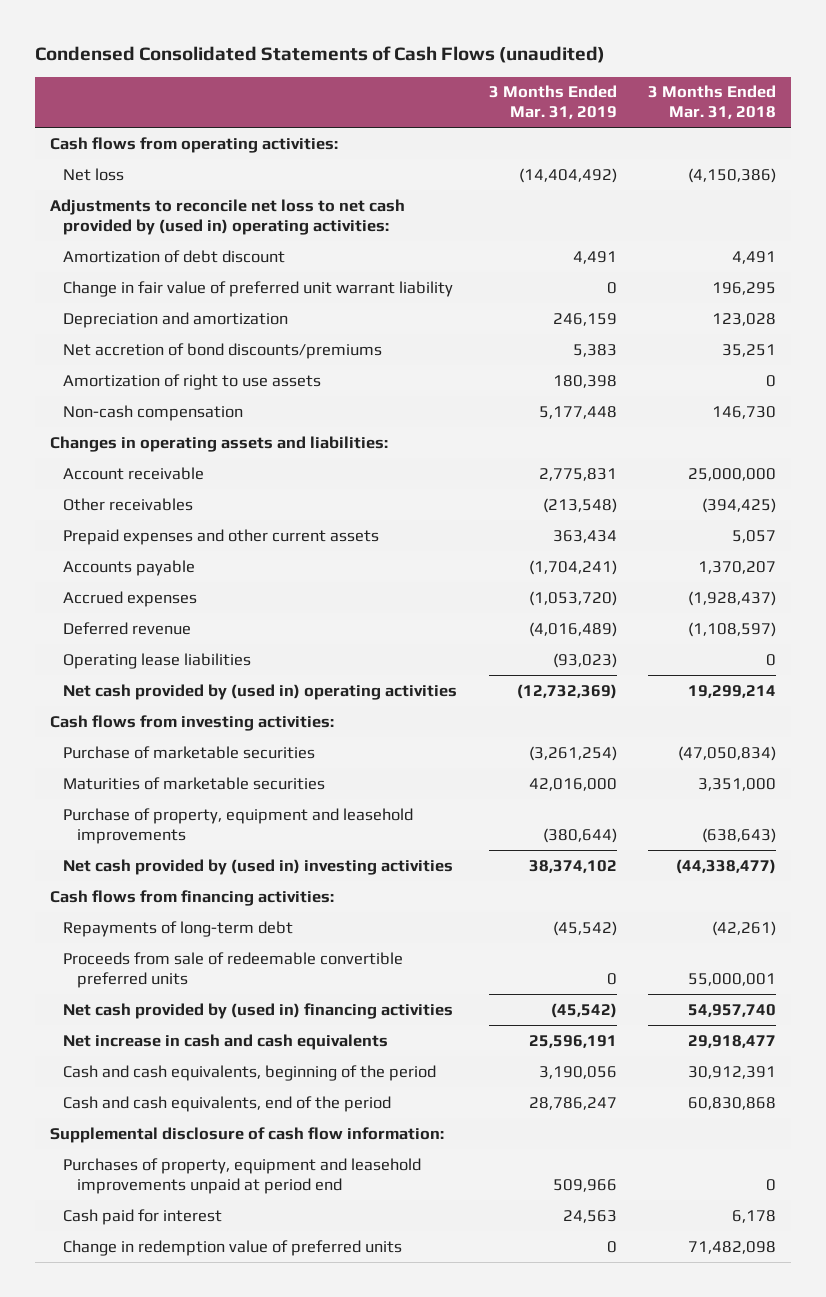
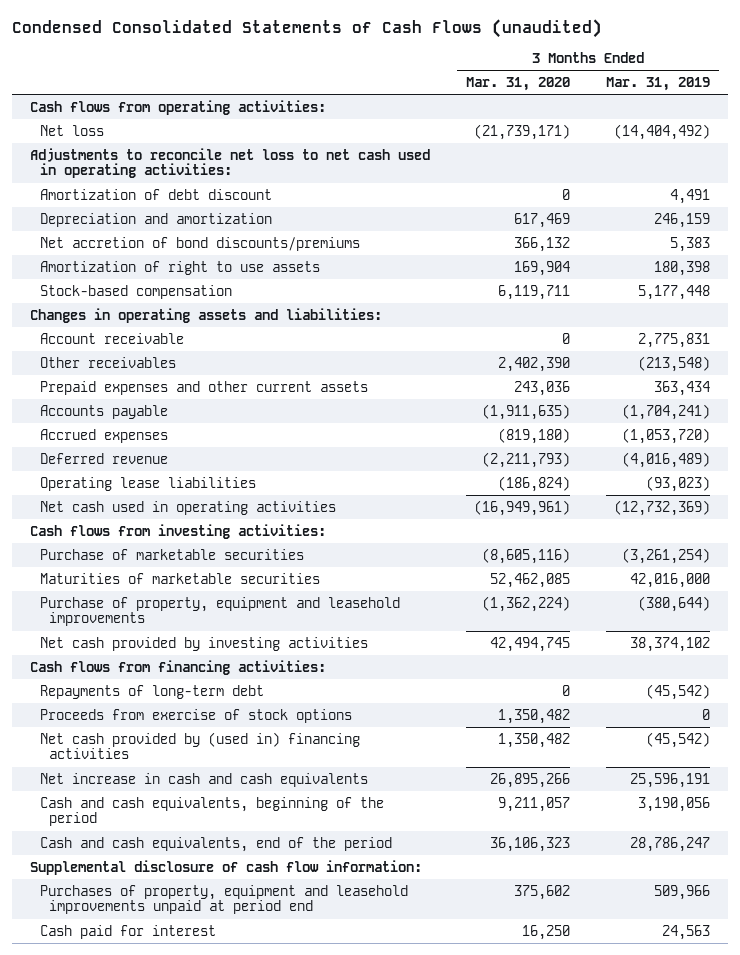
[647,85,776,120] 3 Months Ended Mar. 31, 2018 -> none
none -> [466,77,571,92] Mar. 31, 2020
[50,198,406,235] Adjustments to reconcile net loss to net cash provided by (used in) operating activities: -> [29,147,430,179] Adjustments to reconcile net loss to net cash used in operating activities:
[63,280,454,297] Change in fair value of preferred unit warrant liability -> none
[63,404,244,421] Non-cash compensation -> [39,284,232,299] Stock-based compensation
[63,683,458,700] Net cash provided by (used in) operating activities -> [39,500,336,515] Net cash used in operating activities
[63,858,454,875] Net cash provided by (used in) investing activities -> [39,636,368,651] Net cash provided by investing activities
[63,951,404,988] Proceeds from sale of redeemable convertible preferred units -> none
none -> [39,708,352,723] Proceeds from exercise of stock options
[63,1239,403,1256] Change in redemption value of preferred units -> none

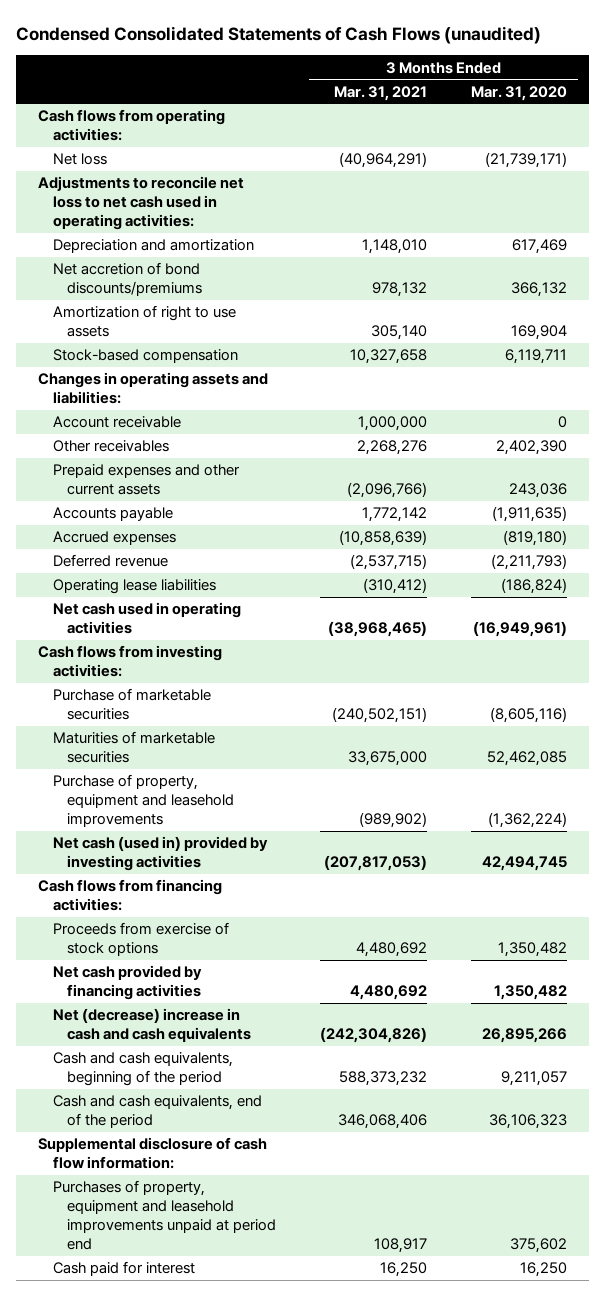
[606,77,711,92] Mar. 31, 2019 -> none
none -> [334,85,428,101] Mar. 31, 2021
[39,188,272,200] Amortization of debt discount -> none
[39,636,368,651] Net cash provided by investing activities -> [52,836,268,872] Net cash (used in) provided by investing activities
[39,684,264,699] Repayments of long-term debt -> none
[39,731,360,760] Net cash provided by (used in) financing activities -> [52,965,202,1001] Net cash provided by financing activities
[39,772,368,787] Net increase in cash and cash equivalents -> [52,1008,252,1043] Net (decrease) increase in cash and cash equivalents

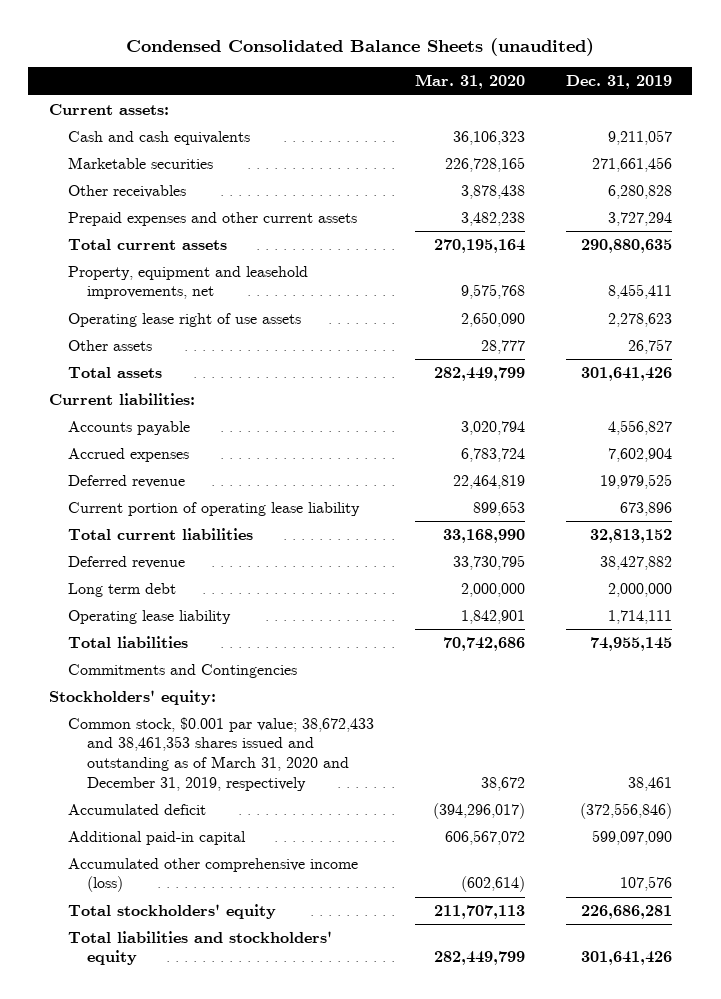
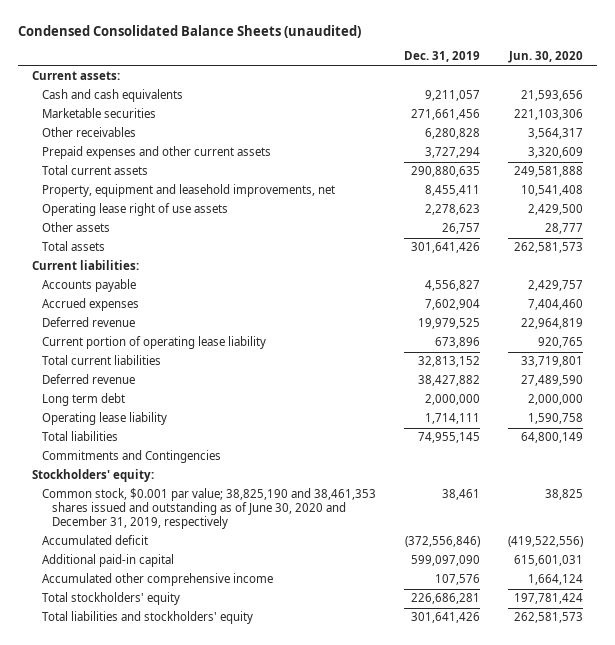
[415,74,526,90] Mar. 31, 2020 -> none
none -> [507,51,583,64] Jun. 30, 2020
[68,716,375,791] Common stock, $0.001 par value; 38,672,433 and 38,461,353 shares issued and outstanding as of March 31, 2020 and December 31, 2019, respectively -> [41,488,376,530] Common stock, $0.001 par value; 38,825,190 and 38,461,353 shares issued and outstanding as of June 30, 2020 and December 31, 2019, respectively
[68,857,359,893] Accumulated other comprehensive income (loss) -> [41,573,273,587] Accumulated other comprehensive income

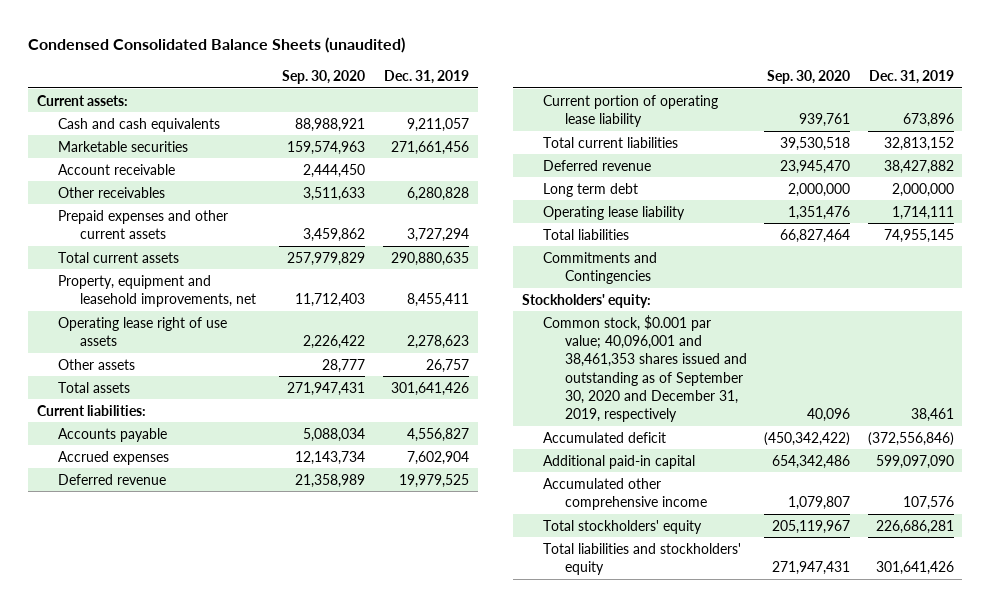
[507,51,583,64] Jun. 30, 2020 -> none
none -> [282,69,366,84] Sep. 30, 2020
none -> [58,163,176,175] Account receivable
[41,488,376,530] Common stock, $0.001 par value; 38,825,190 and 38,461,353 shares issued and outstanding as of June 30, 2020 and December 31, 2019, respectively -> [543,314,747,423] Common stock, $0.001 par value; 40,096,001 and 38,461,353 shares issued and outstanding as of September 30, 2020 and December 31, 2019, respectively

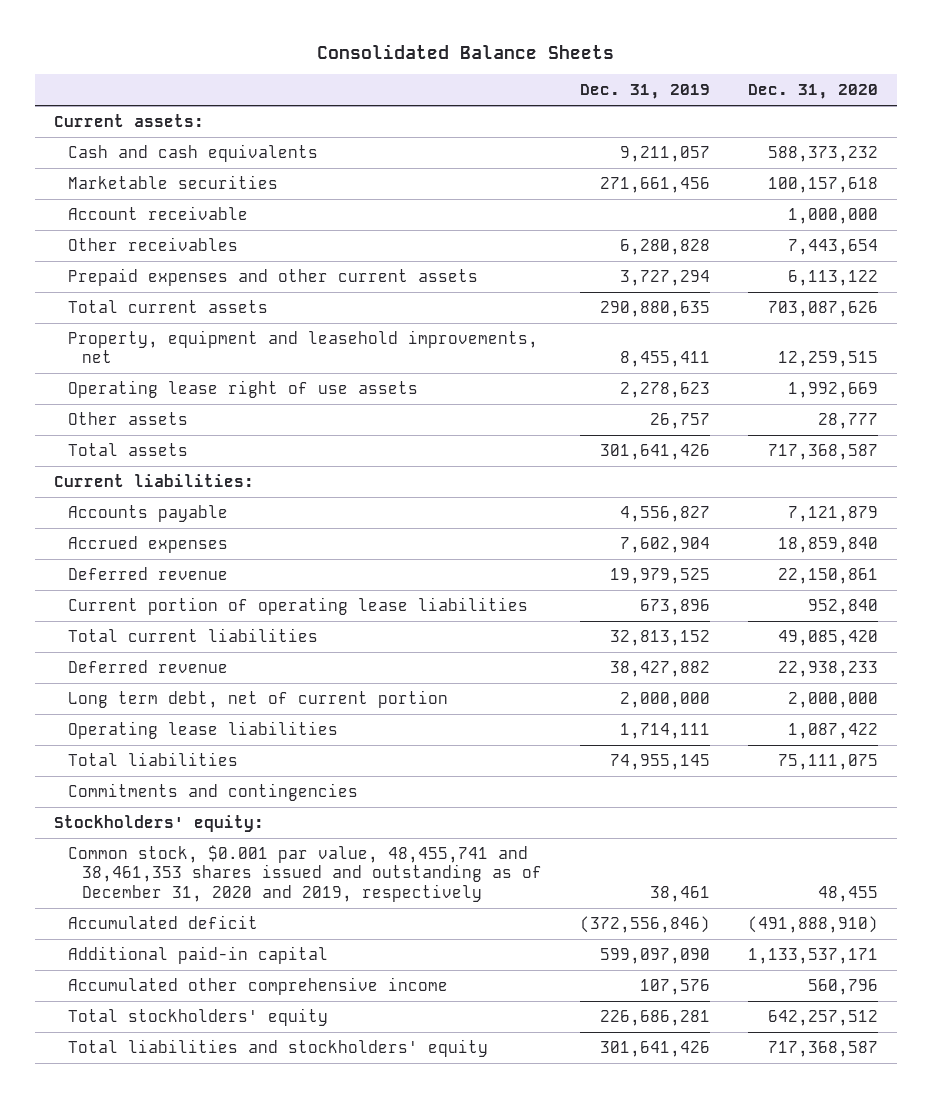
[28,36,406,53] Condensed Consolidated Balance Sheets (unaudited) -> [317,43,615,59] Consolidated Balance Sheets
[282,69,366,84] Sep. 30, 2020 -> none
none -> [748,84,879,100] Dec. 31, 2020
[543,94,719,128] Current portion of operating lease liability -> [68,596,529,615] Current portion of operating lease liabilities
[543,182,639,197] Long term debt -> [68,689,449,708] Long term debt, net of current portion
[543,205,686,220] Operating lease liability -> [68,720,339,739] Operating lease liabilities
[543,251,658,285] Commitments and Contingencies -> [68,782,359,801] Commitments and contingencies
[543,314,747,423] Common stock, $0.001 par value; 40,096,001 and 38,461,353 shares issued and outstanding as of September 30, 2020 and December 31, 2019, respectively -> [68,844,543,902] Common stock, $0.001 par value, 48,455,741 and 38,461,353 shares issued and outstanding as of December 31, 2020 and 2019, respectively

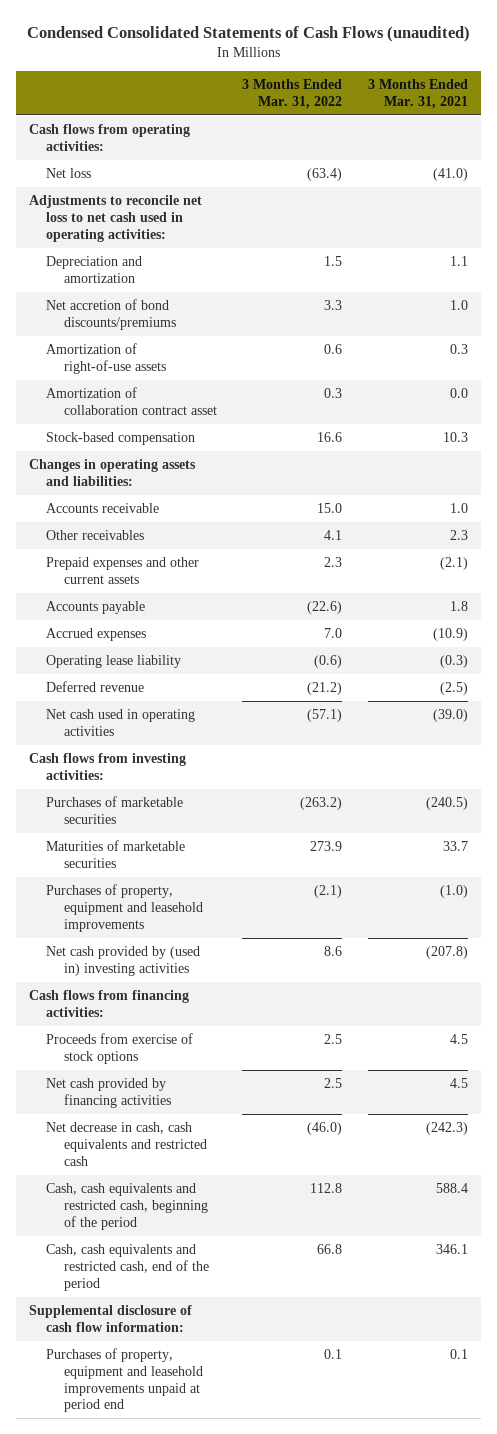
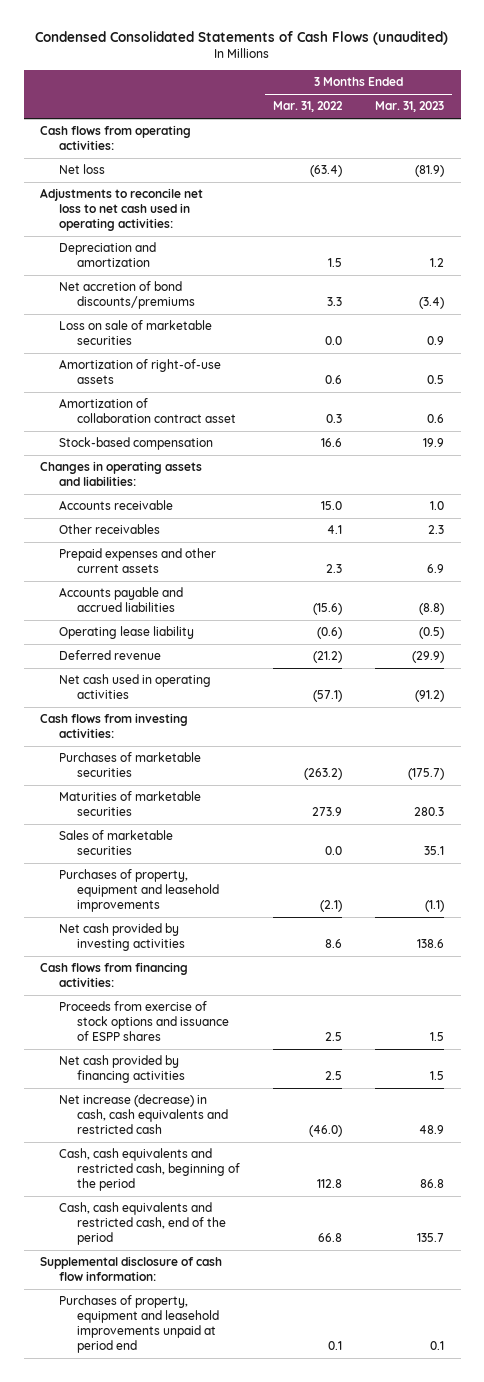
[368,79,469,109] 3 Months Ended Mar. 31, 2021 -> none
none -> [375,101,445,113] Mar. 31, 2023
none -> [58,320,212,346] Loss on sale of marketable securities
[46,601,146,615] Accounts payable -> none
[46,628,147,642] Accrued expenses -> none
none -> [58,587,183,613] Accounts payable and accrued liabilities
none -> [58,830,173,856] Sales of marketable securities
[46,946,201,976] Net cash provided by (used in) investing activities -> [58,923,186,952] Net cash provided by investing activities
[46,1033,194,1064] Proceeds from exercise of stock options -> [58,1001,230,1042] Proceeds from exercise of stock options and issuance of ESPP shares
[46,1122,207,1166] Net decrease in cash, cash equivalents and restricted cash -> [58,1094,229,1135] Net increase (decrease) in cash, cash equivalents and restricted cash

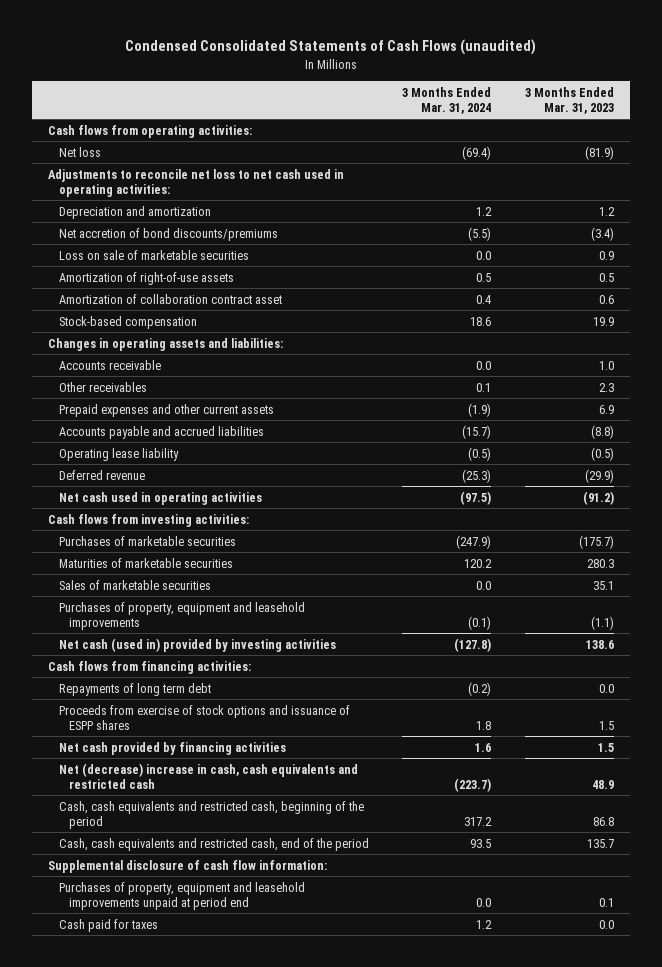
[273,101,344,113] Mar. 31, 2022 -> none
none -> [402,86,492,114] 3 Months Ended Mar. 31, 2024
[58,923,186,952] Net cash provided by investing activities -> [58,637,336,652] Net cash (used in) provided by investing activities
none -> [58,682,211,696] Repayments of long term debt
[58,1094,229,1135] Net increase (decrease) in cash, cash equivalents and restricted cash -> [58,762,358,789] Net (decrease) increase in cash, cash equivalents and restricted cash
none -> [58,918,158,932] Cash paid for taxes

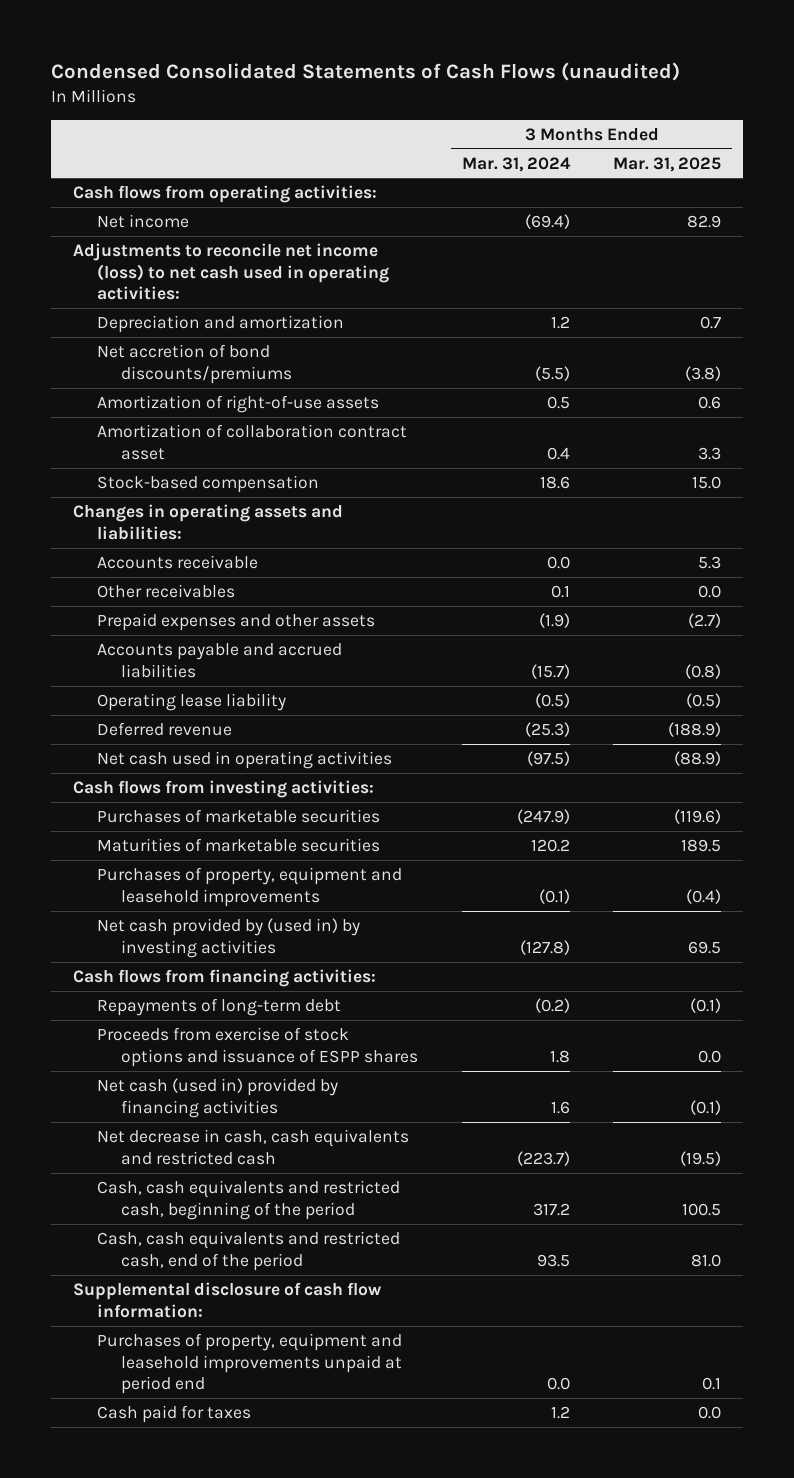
[524,86,614,114] 3 Months Ended Mar. 31, 2023 -> none
none -> [613,156,722,172] Mar. 31, 2025
[58,146,101,157] Net loss -> [96,213,189,228] Net income
[48,168,345,197] Adjustments to reconcile net loss to net cash used in operating activities: -> [72,242,389,301] Adjustments to reconcile net income (loss) to net cash used in operating activities:
[58,249,249,260] Loss on sale of marketable securities -> none
[58,403,274,417] Prepaid expenses and other current assets -> [96,612,375,631] Prepaid expenses and other assets
[58,579,211,590] Sales of marketable securities -> none
[58,637,336,652] Net cash (used in) provided by investing activities -> [96,917,360,958] Net cash provided by (used in) by investing activities
[58,682,211,696] Repayments of long term debt -> [96,997,341,1016] Repayments of long-term debt
[58,741,286,755] Net cash provided by financing activities -> [96,1077,338,1118] Net cash (used in) provided by financing activities
[58,762,358,789] Net (decrease) increase in cash, cash equivalents and restricted cash -> [96,1128,409,1165] Net decrease in cash, cash equivalents and restricted cash

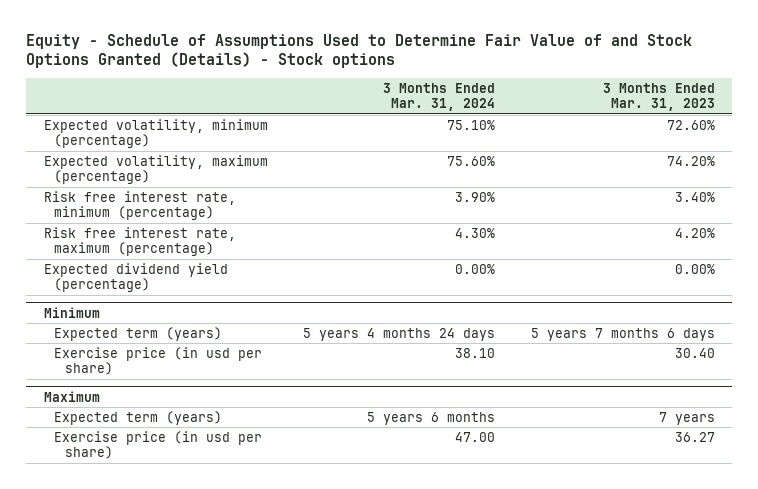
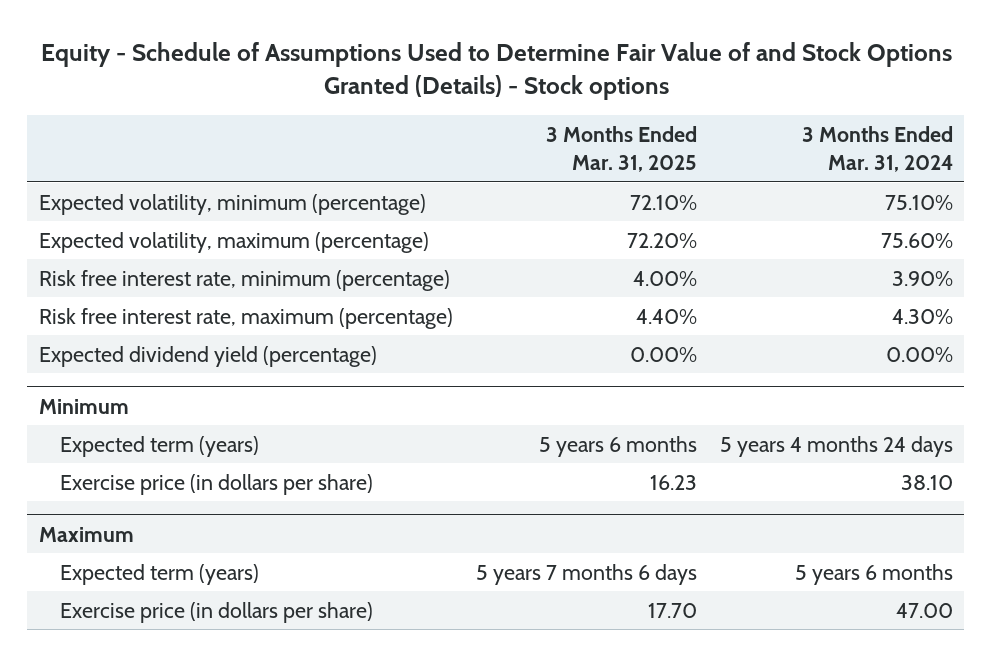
[602,82,715,112] 3 Months Ended Mar. 31, 2023 -> none
none -> [545,126,697,172] 3 Months Ended Mar. 31, 2025
[54,346,263,376] Exercise price (in usd per share) -> [60,473,374,495] Exercise price (in dollars per share)
[54,430,263,460] Exercise price (in usd per share) -> [60,601,374,623] Exercise price (in dollars per share)

